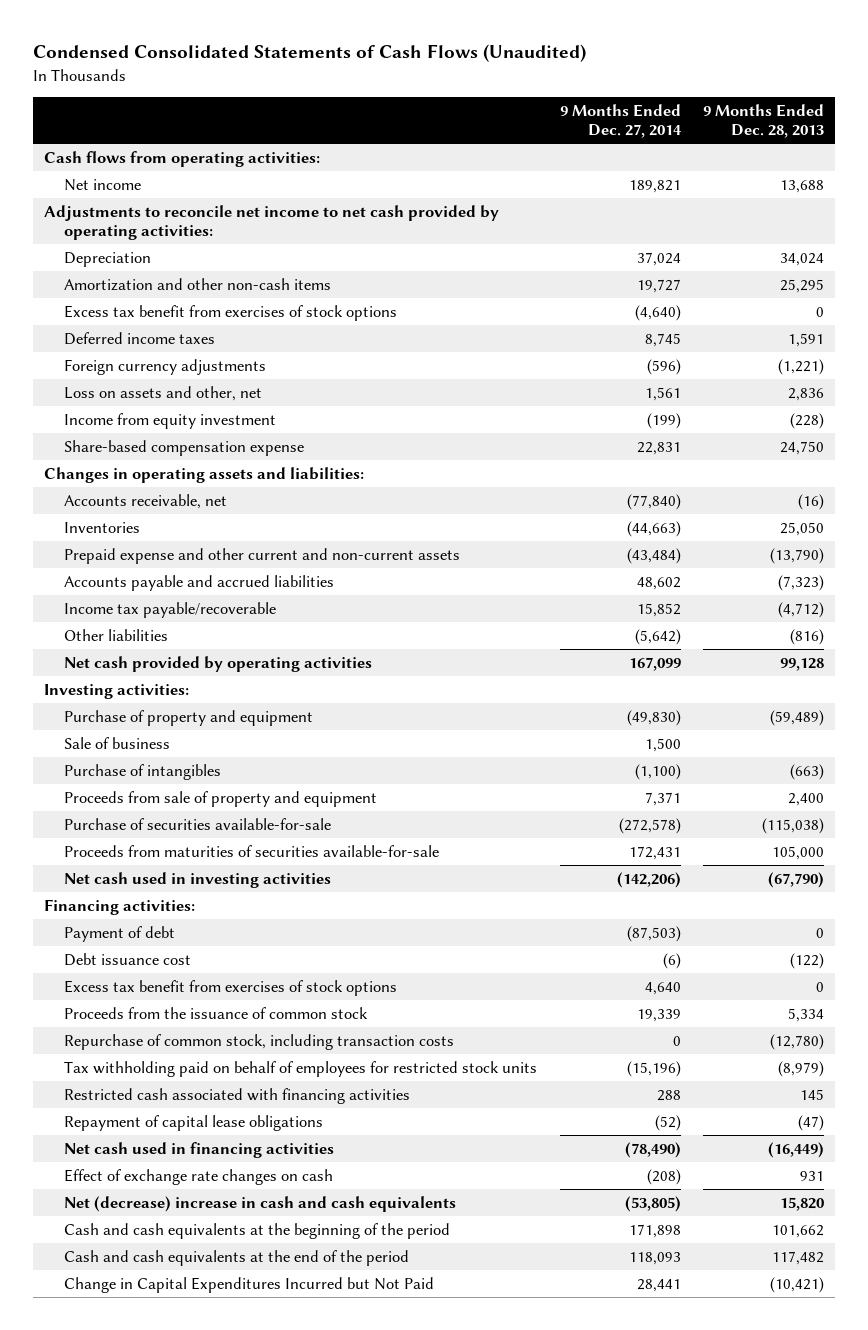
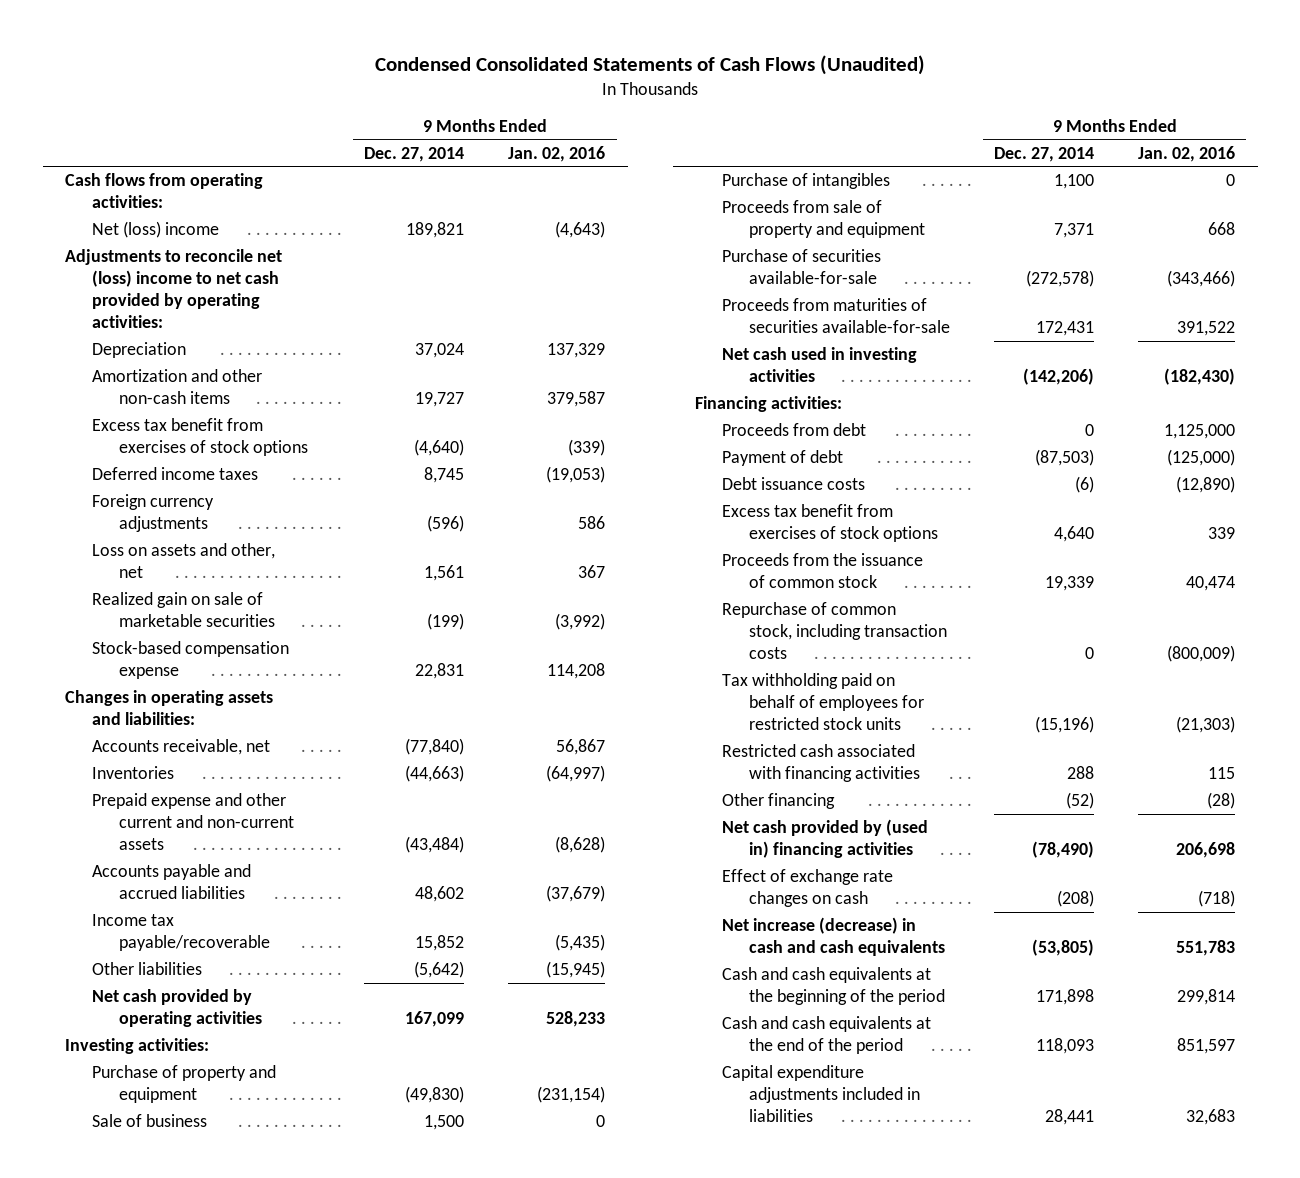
[702,103,824,139] 9 Months Ended Dec. 28, 2013 -> none
none -> [508,145,606,162] Jan. 02, 2016
[64,178,142,191] Net income -> [91,221,219,239] Net (loss) income
[44,204,500,241] Adjustments to reconcile net income to net cash provided by operating activities: -> [64,249,282,329] Adjustments to reconcile net (loss) income to net cash provided by operating activities:
[64,412,277,429] Income from equity investment -> [91,592,276,628] Realized gain on sale of marketable securities
[64,439,305,456] Share-based compensation expense -> [91,641,289,680] Stock-based compensation expense
[634,763,681,780] (1,100) -> [1054,174,1095,190] 1,100
none -> [721,423,866,437] Proceeds from debt
[64,952,192,966] Debt issuance cost -> [721,477,865,491] Debt issuance costs
[64,1114,324,1131] Repayment of capital lease obligations -> [721,793,835,810] Other financing
[64,1141,335,1158] Net cash used in financing activities -> [721,819,928,859] Net cash provided by (used in) financing activities
[64,1195,457,1212] Net (decrease) increase in cash and cash equivalents -> [721,917,946,957] Net increase (decrease) in cash and cash equivalents
[64,1276,435,1293] Change in Capital Expenditures Incurred but Not Paid -> [721,1065,921,1123] Capital expenditure adjustments included in liabilities

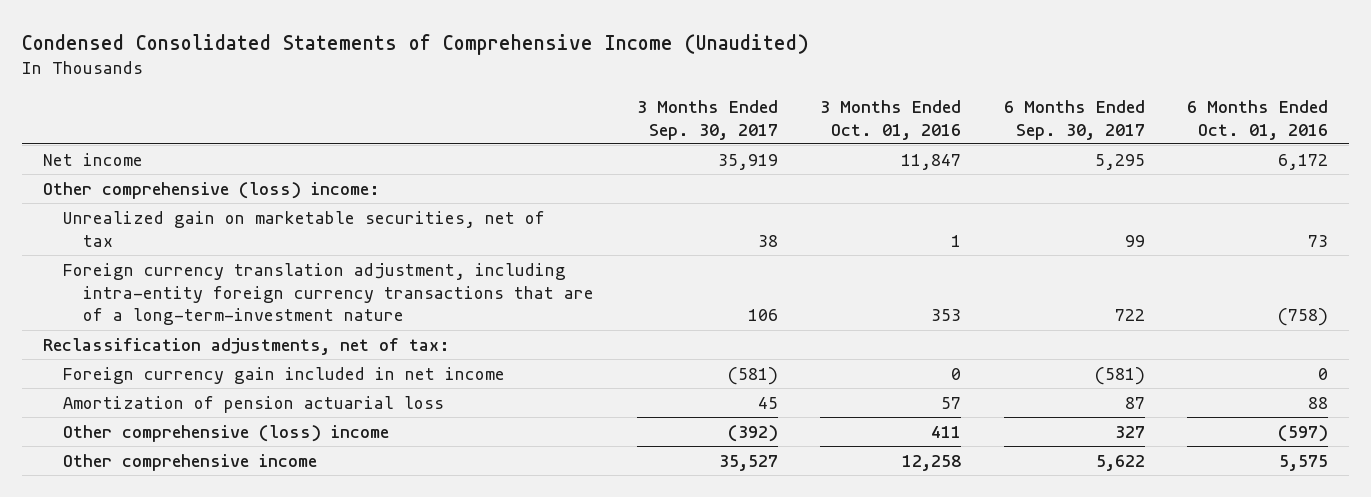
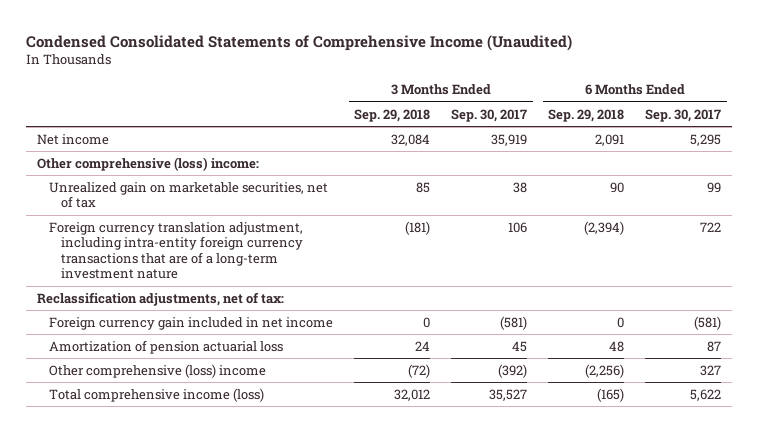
[820,99,962,140] 3 Months Ended Oct. 01, 2016 -> none
[1187,99,1329,140] 6 Months Ended Oct. 01, 2016 -> none
none -> [354,108,431,122] Sep. 29, 2018
none -> [548,108,625,122] Sep. 29, 2018
[63,262,595,326] Foreign currency translation adjustment, including intra-entity foreign currency transactions that are of a long-term-investment nature -> [49,221,304,280] Foreign currency translation adjustment, including intra-entity foreign currency transactions that are of a long-term investment nature
[63,453,318,471] Other comprehensive income -> [49,387,265,402] Total comprehensive income (loss)

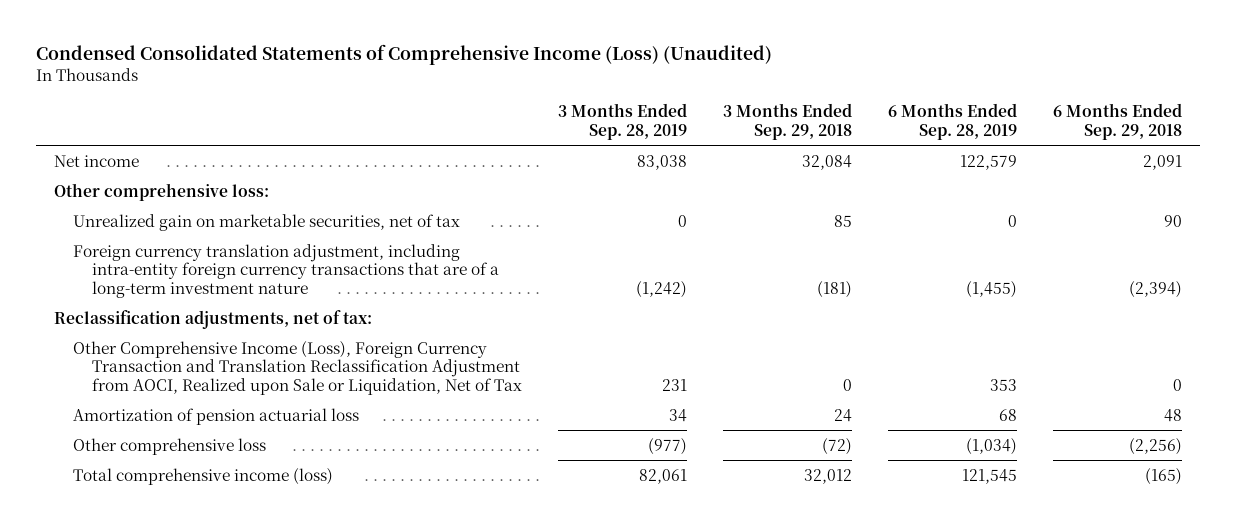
[26,34,573,51] Condensed Consolidated Statements of Comprehensive Income (Unaudited) -> [36,44,773,66] Condensed Consolidated Statements of Comprehensive Income (Loss) (Unaudited)
[451,108,528,122] Sep. 30, 2017 -> none
[645,108,722,122] Sep. 30, 2017 -> none
none -> [558,103,688,140] 3 Months Ended Sep. 28, 2019
none -> [888,103,1018,140] 6 Months Ended Sep. 28, 2019
[36,156,259,171] Other comprehensive (loss) income: -> [54,182,270,201] Other comprehensive loss:
[49,316,334,330] Foreign currency gain included in net income -> none
none -> [73,340,523,395] Other Comprehensive Income (Loss), Foreign Currency Transaction and Translation Reclassification Adjustment from AOCI, Realized upon Sale or Liquidation, Net of Tax
[49,363,267,378] Other comprehensive (loss) income -> [73,437,267,455] Other comprehensive loss

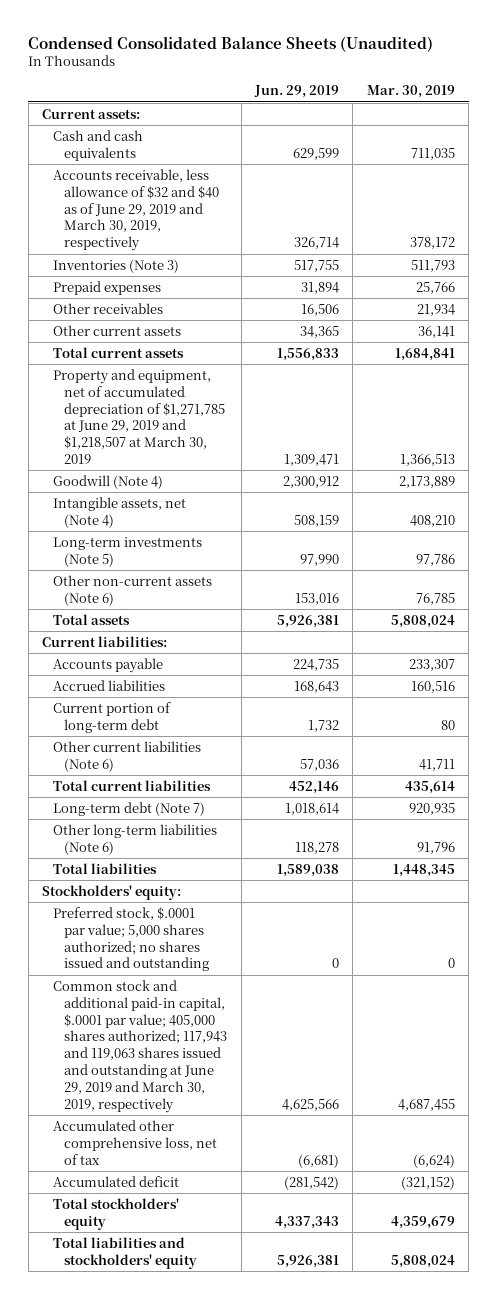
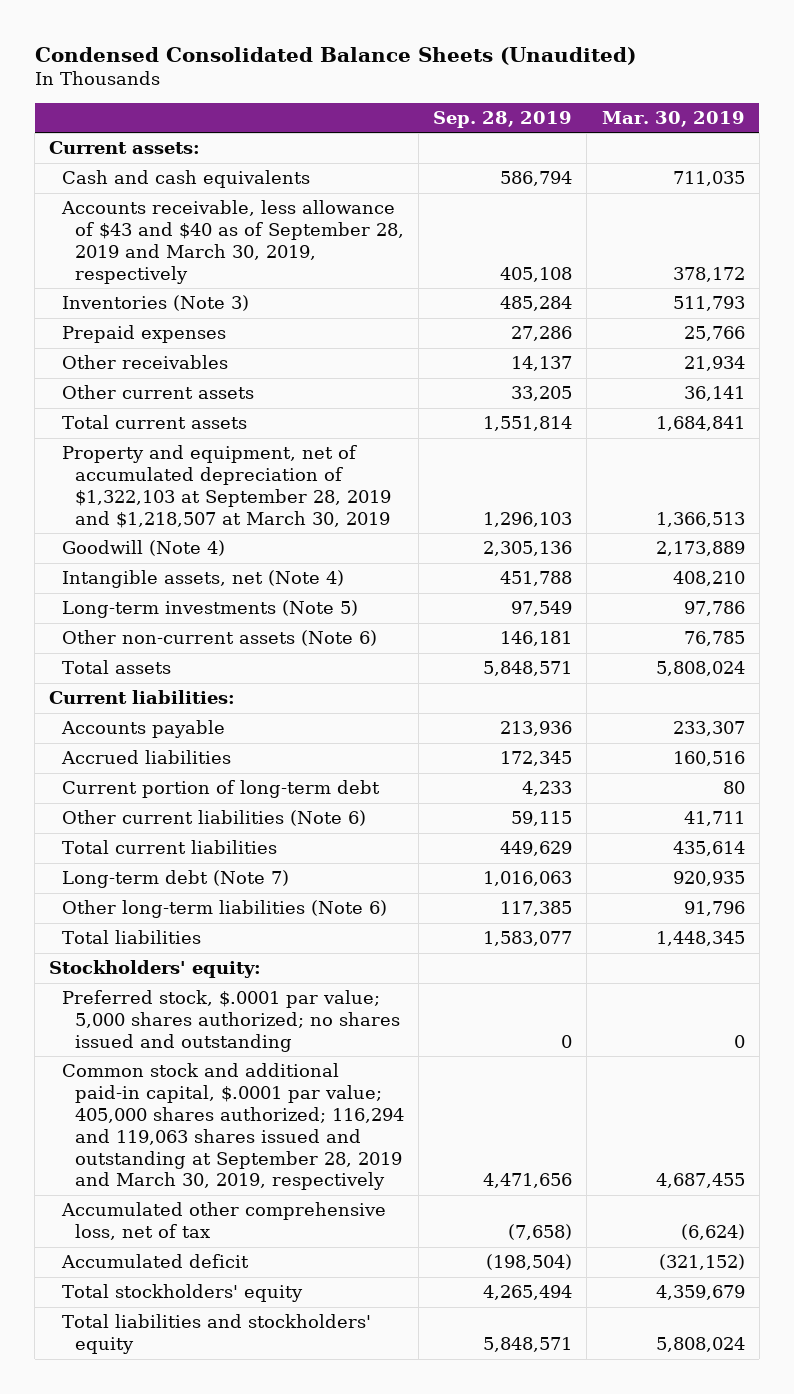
[254,85,340,99] Jun. 29, 2019 -> none
none -> [433,110,573,128] Sep. 28, 2019
[53,168,220,252] Accounts receivable, less allowance of $32 and $40 as of June 29, 2019 and March 30, 2019, respectively -> [60,200,404,284] Accounts receivable, less allowance of $43 and $40 as of September 28, 2019 and March 30, 2019, respectively
[53,368,226,464] Property and equipment, net of accumulated depreciation of $1,271,785 at June 29, 2019 and $1,218,507 at March 30, 2019 -> [61,445,391,528] Property and equipment, net of accumulated depreciation of $1,322,103 at September 28, 2019 and $1,218,507 at March 30, 2019
[53,979,228,1113] Common stock and additional paid-in capital, $.0001 par value; 405,000 shares authorized; 117,943 and 119,063 shares issued and outstanding at June 29, 2019 and March 30, 2019, respectively -> [61,1063,404,1191] Common stock and additional paid-in capital, $.0001 par value; 405,000 shares authorized; 116,294 and 119,063 shares issued and outstanding at September 28, 2019 and March 30, 2019, respectively

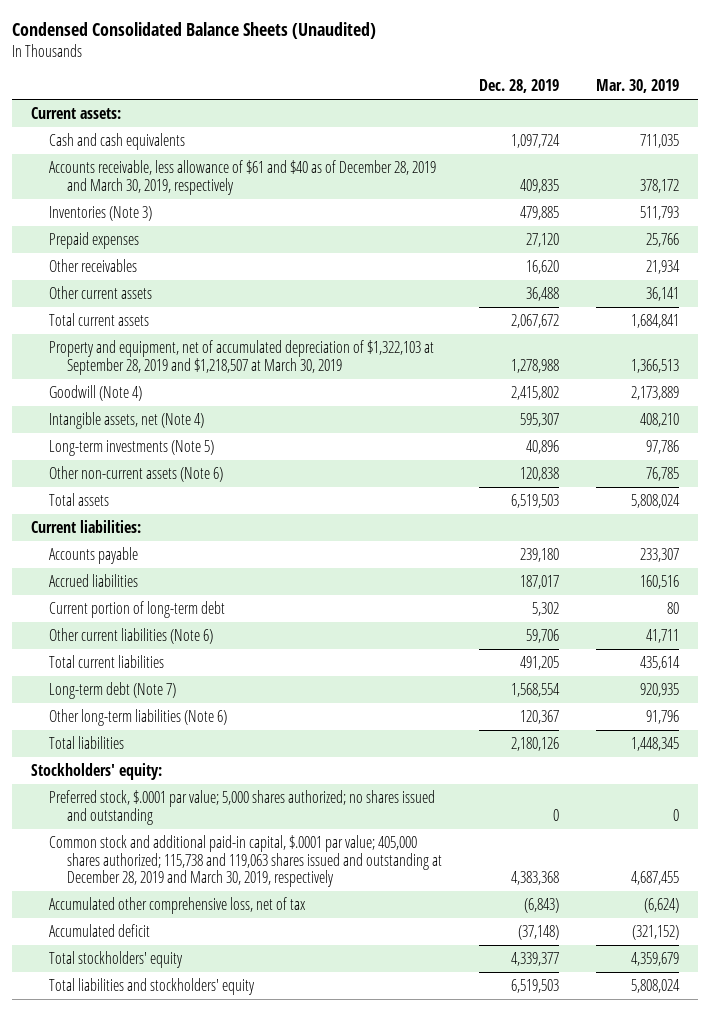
[433,110,573,128] Sep. 28, 2019 -> none
none -> [479,79,560,94] Dec. 28, 2019
[60,200,404,284] Accounts receivable, less allowance of $43 and $40 as of September 28, 2019 and March 30, 2019, respectively -> [48,159,436,195] Accounts receivable, less allowance of $61 and $40 as of December 28, 2019 and March 30, 2019, respectively
[61,1063,404,1191] Common stock and additional paid-in capital, $.0001 par value; 405,000 shares authorized; 116,294 and 119,063 shares issued and outstanding at September 28, 2019 and March 30, 2019, respectively -> [48,834,442,888] Common stock and additional paid-in capital, $.0001 par value; 405,000 shares authorized; 115,738 and 119,063 shares issued and outstanding at December 28, 2019 and March 30, 2019, respectively

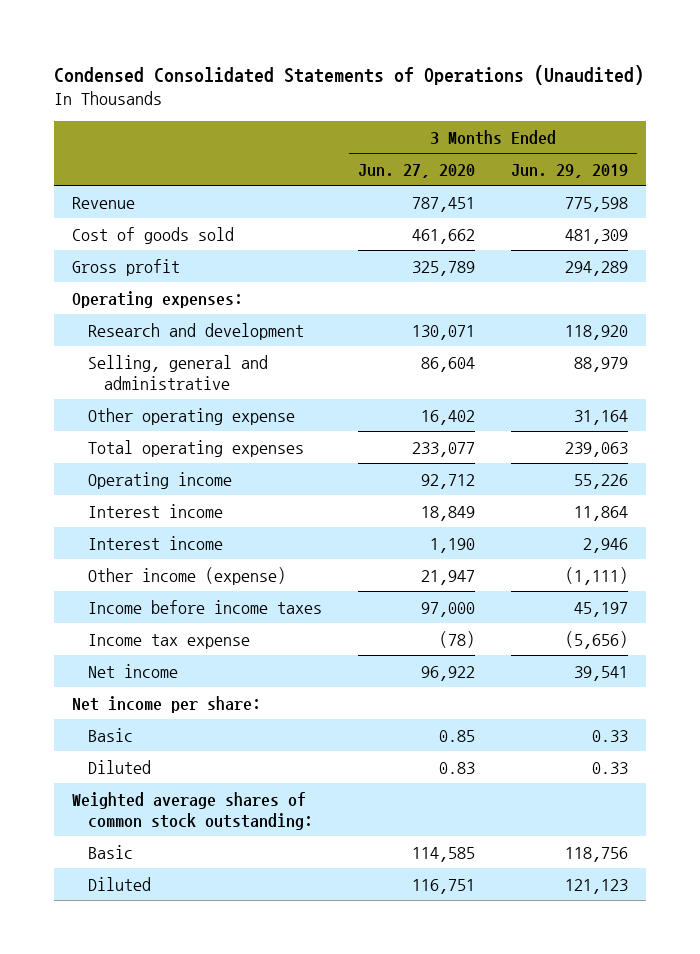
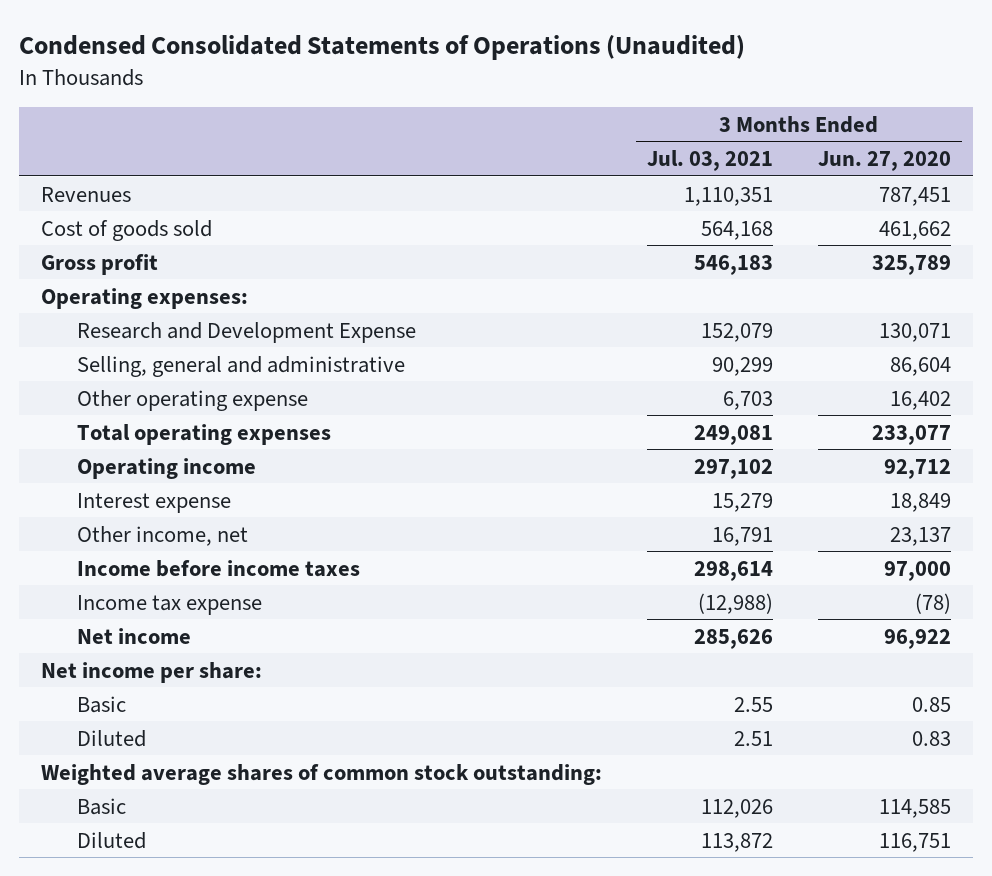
[511,163,629,178] Jun. 29, 2019 -> none
none -> [647,150,774,172] Jul. 03, 2021
[71,196,135,209] Revenue -> [41,186,132,202] Revenues
[88,322,305,340] Research and development -> [77,321,417,343] Research and Development Expense
[88,535,224,550] Interest income -> none
[88,503,224,518] Interest income -> [77,492,232,513] Interest expense
[88,566,287,585] Other income (expense) -> [77,525,249,546] Other income, net
[421,569,476,585] 21,947 -> [889,526,951,546] 23,137

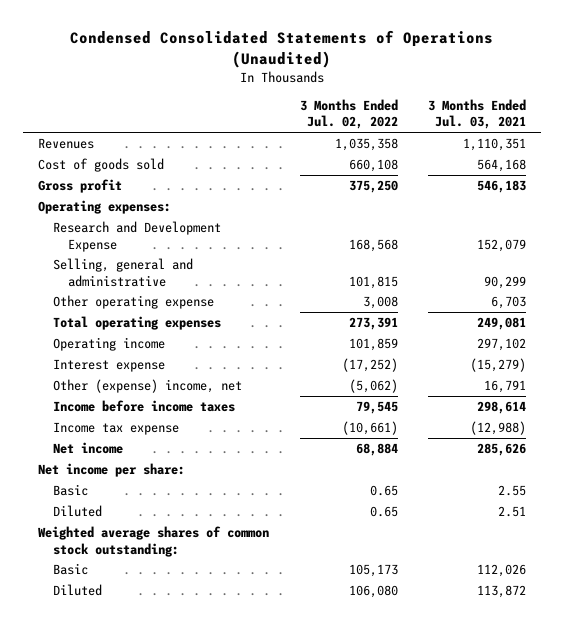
[817,151,951,172] Jun. 27, 2020 -> none
none -> [299,98,398,130] 3 Months Ended Jul. 02, 2022
[712,492,774,512] 15,279 -> [469,357,526,372] (15,279)
[77,525,249,546] Other income, net -> [52,378,242,393] Other (expense) income, net

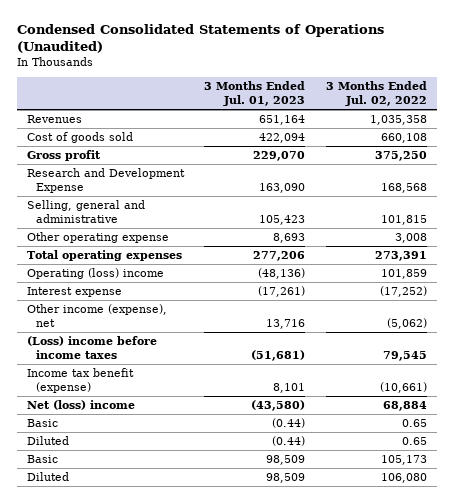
[427,98,526,130] 3 Months Ended Jul. 03, 2021 -> none
none -> [204,81,306,107] 3 Months Ended Jul. 01, 2023
[38,199,172,214] Operating expenses: -> none
[52,336,165,351] Operating income -> [27,268,165,280] Operating (loss) income
[38,462,186,477] Net income per share: -> none
[52,378,242,393] Other (expense) income, net -> [27,304,168,328] Other income (expense), net
[52,399,235,412] Income before income taxes -> [27,336,158,360] (Loss) income before income taxes
[52,421,179,435] Income tax expense -> [27,368,135,394] Income tax benefit (expense)
[52,441,123,454] Net income -> [27,400,136,411] Net (loss) income
[38,525,270,557] Weighted average shares of common stock outstanding: -> none

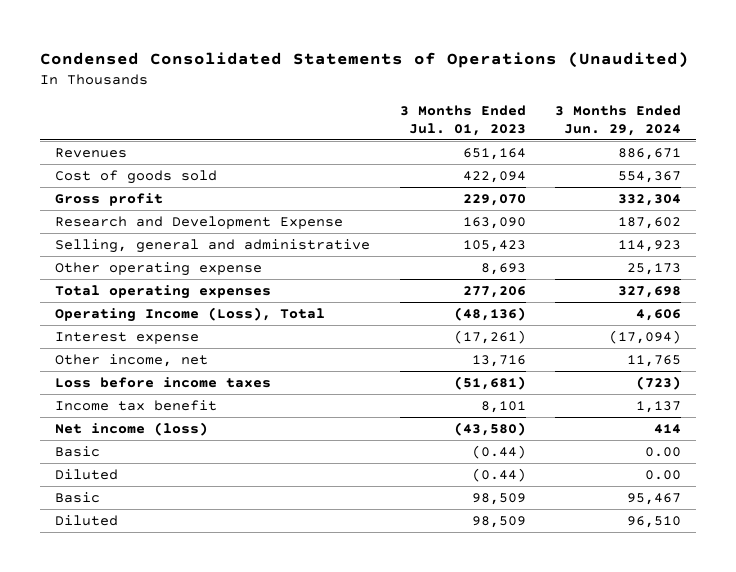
[325,81,427,107] 3 Months Ended Jul. 02, 2022 -> none
none -> [555,104,682,136] 3 Months Ended Jun. 29, 2024
[27,268,165,280] Operating (loss) income -> [54,306,325,322] Operating Income (Loss), Total
[27,304,168,328] Other income (expense), net -> [54,353,208,367] Other income, net
[27,336,158,360] (Loss) income before income taxes -> [54,376,271,388] Loss before income taxes
[27,368,135,394] Income tax benefit (expense) -> [54,399,217,411] Income tax benefit
[27,400,136,411] Net (loss) income -> [54,421,208,436] Net income (loss)

